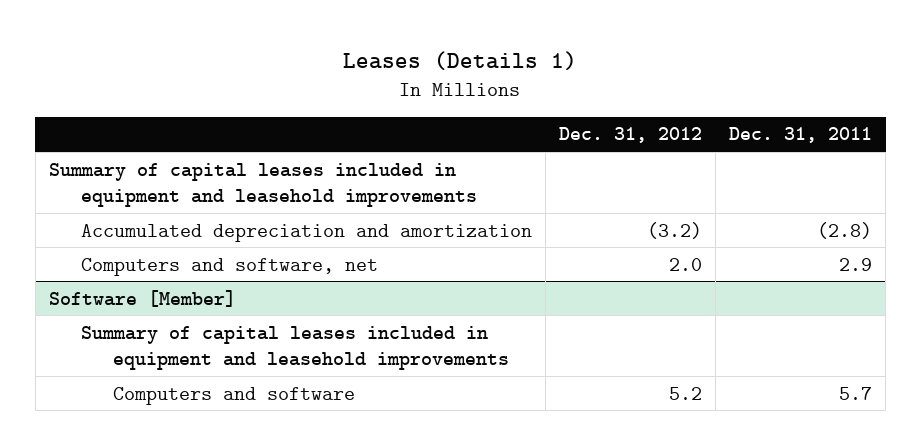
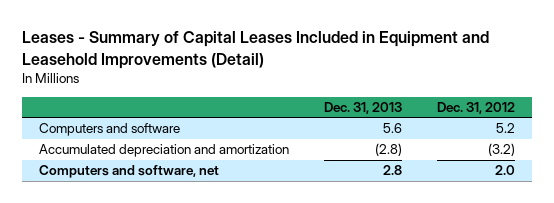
[343,50,578,70] Leases (Details 1) -> [21,31,489,69] Leases - Summary of Capital Leases Included in Equipment and Leasehold Improvements (Detail)
[729,127,873,144] Dec. 31, 2011 -> none
none -> [324,102,403,115] Dec. 31, 2013
[48,162,477,208] Summary of capital leases included in equipment and leasehold improvements -> none
none -> [39,123,181,137] Computers and software
[48,289,236,307] Software [Member] -> none
[80,325,510,371] Summary of capital leases included in equipment and leasehold improvements -> none
[113,386,356,405] Computers and software -> none

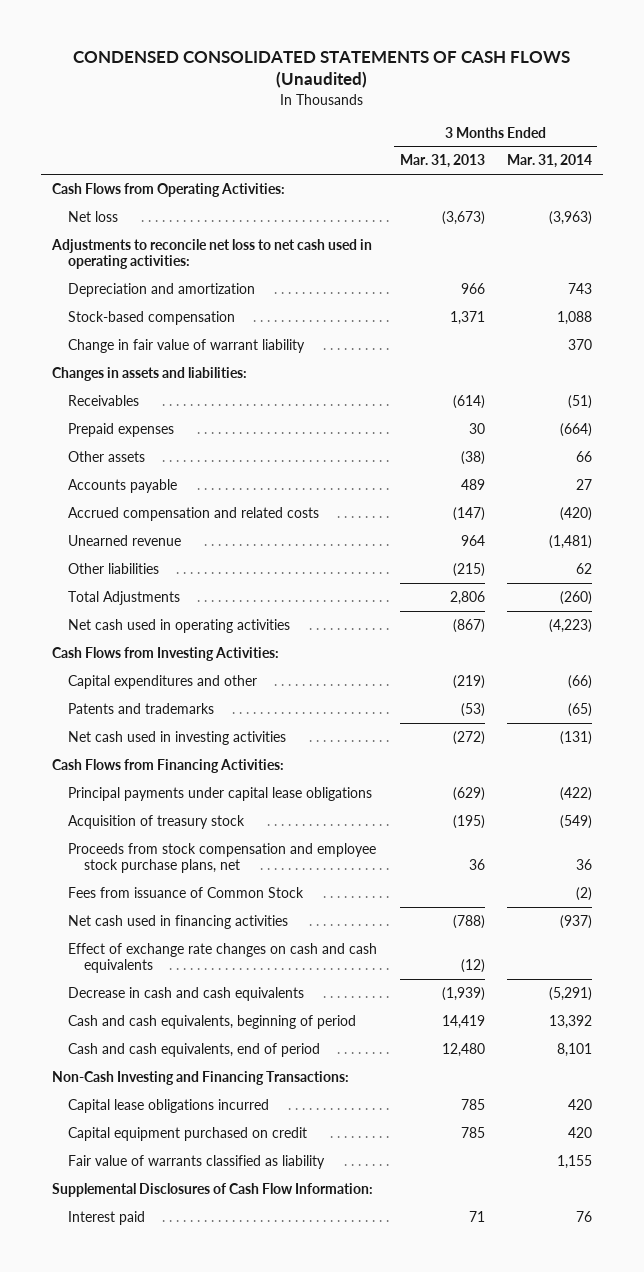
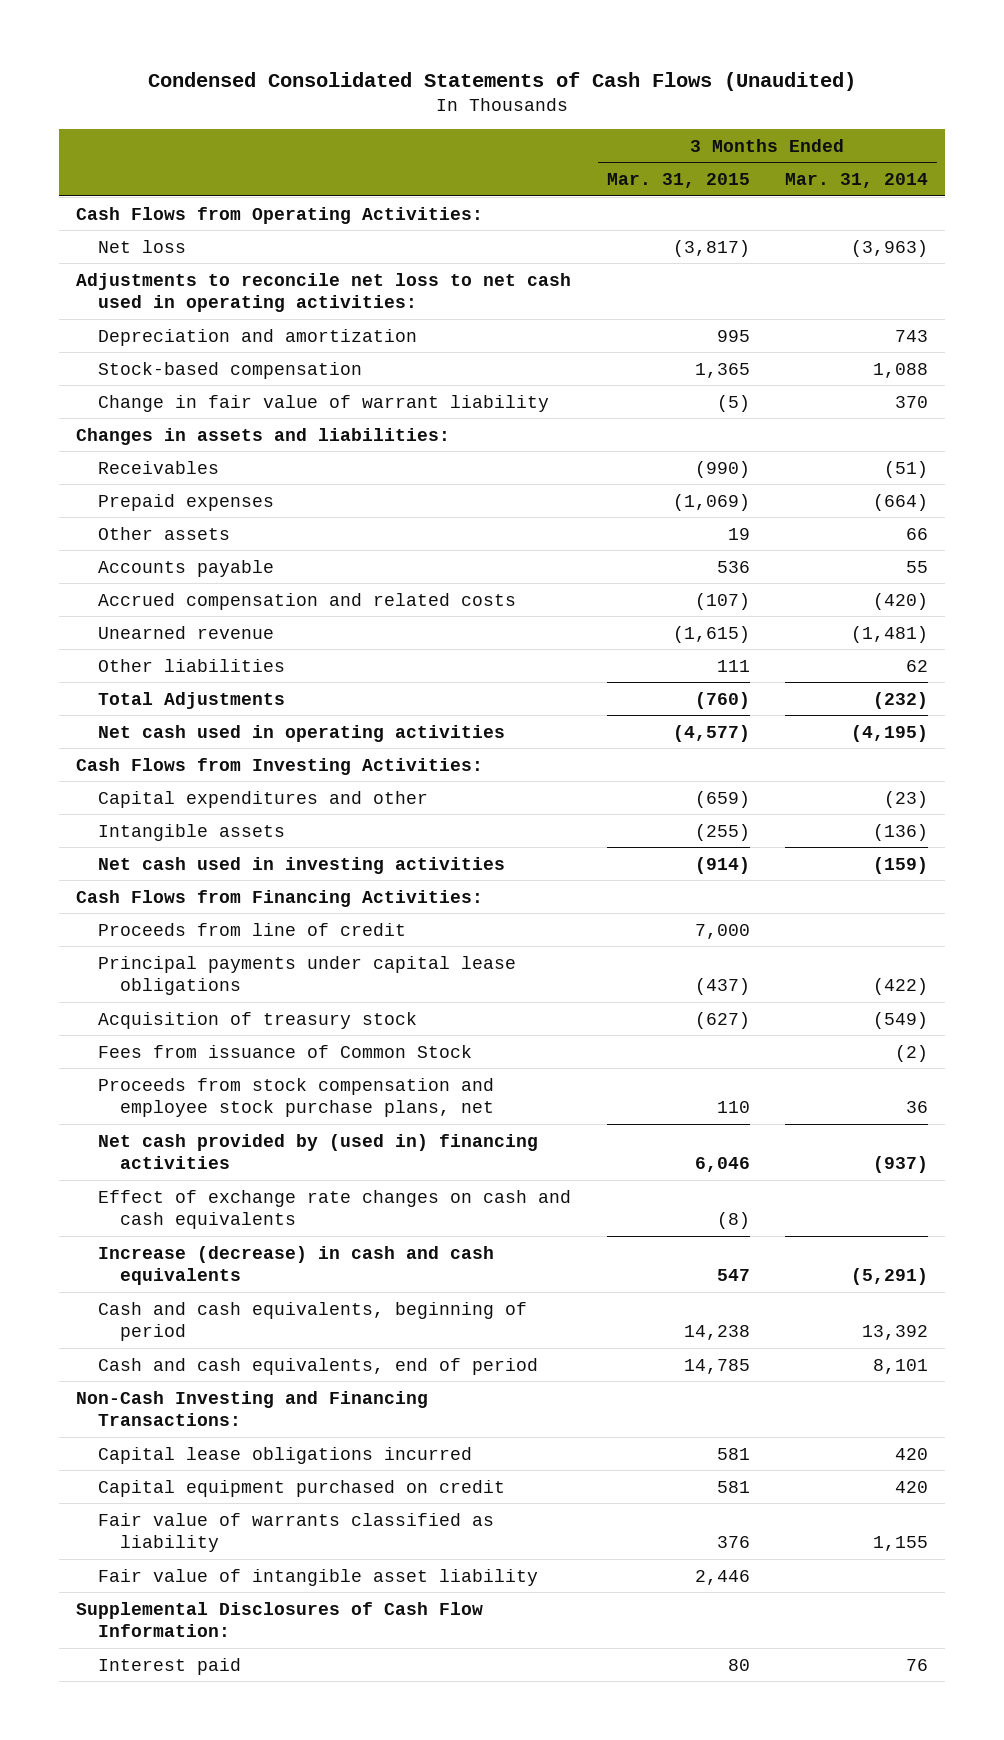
[73,51,571,89] CONDENSED CONSOLIDATED STATEMENTS OF CASH FLOWS (Unaudited) -> [148,71,857,91] Condensed Consolidated Statements of Cash Flows (Unaudited)
[399,154,485,169] Mar. 31, 2013 -> none
none -> [606,172,750,188] Mar. 31, 2015
[575,478,592,490] 27 -> [905,560,928,573] 55
[559,590,592,605] (260) -> [872,691,928,709] (232)
[548,618,592,633] (4,223) -> [850,724,928,742] (4,195)
[68,702,215,714] Patents and trademarks -> none
[567,674,592,689] (66) -> [883,790,928,808] (23)
none -> [98,823,286,841] Intangible assets
[559,730,592,745] (131) -> [872,856,928,874] (159)
none -> [98,922,407,936] Proceeds from line of credit
[68,842,377,874] Proceeds from stock compensation and employee stock purchase plans, net -> [98,1077,495,1118] Proceeds from stock compensation and employee stock purchase plans, net
[68,914,289,929] Net cash used in financing activities -> [98,1133,539,1170] Net cash provided by (used in) financing activities
[68,986,305,1001] Decrease in cash and cash equivalents -> [98,1245,495,1286] Increase (decrease) in cash and cash equivalents
none -> [98,1568,539,1586] Fair value of intangible asset liability

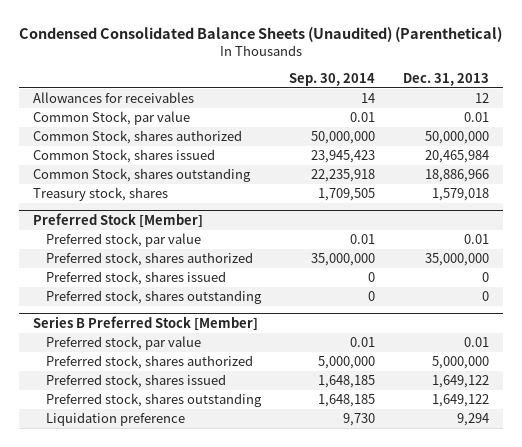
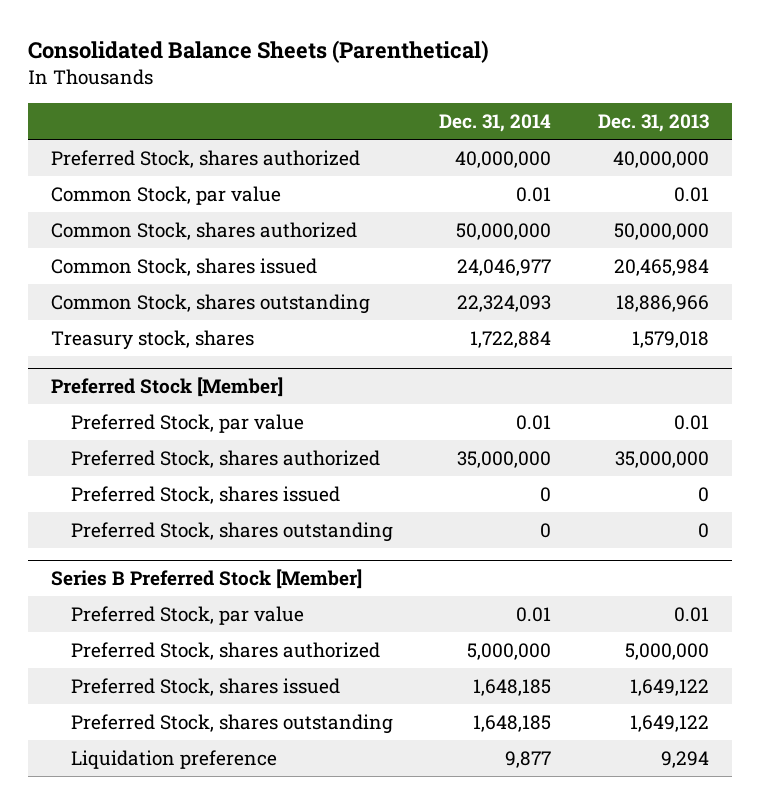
[19,26,503,42] Condensed Consolidated Balance Sheets (Unaudited) (Parenthetical) -> [28,40,490,64] Consolidated Balance Sheets (Parenthetical)
[288,73,375,87] Sep. 30, 2014 -> none
none -> [439,114,552,133] Dec. 31, 2014
[33,92,195,104] Allowances for receivables -> none
none -> [51,149,361,168] Preferred Stock, shares authorized
[45,233,201,248] Preferred stock, par value -> [71,413,305,433] Preferred Stock, par value
[45,252,253,267] Preferred stock, shares authorized -> [71,449,381,468] Preferred Stock, shares authorized
[45,271,226,286] Preferred stock, shares issued -> [71,485,341,504] Preferred Stock, shares issued
[45,290,262,305] Preferred stock, shares outstanding -> [71,521,394,542] Preferred Stock, shares outstanding
[45,336,201,351] Preferred stock, par value -> [71,605,305,625] Preferred Stock, par value
[45,355,253,370] Preferred stock, shares authorized -> [71,641,381,660] Preferred Stock, shares authorized
[45,374,226,389] Preferred stock, shares issued -> [71,677,341,696] Preferred Stock, shares issued
[45,393,262,408] Preferred stock, shares outstanding -> [71,713,394,734] Preferred Stock, shares outstanding

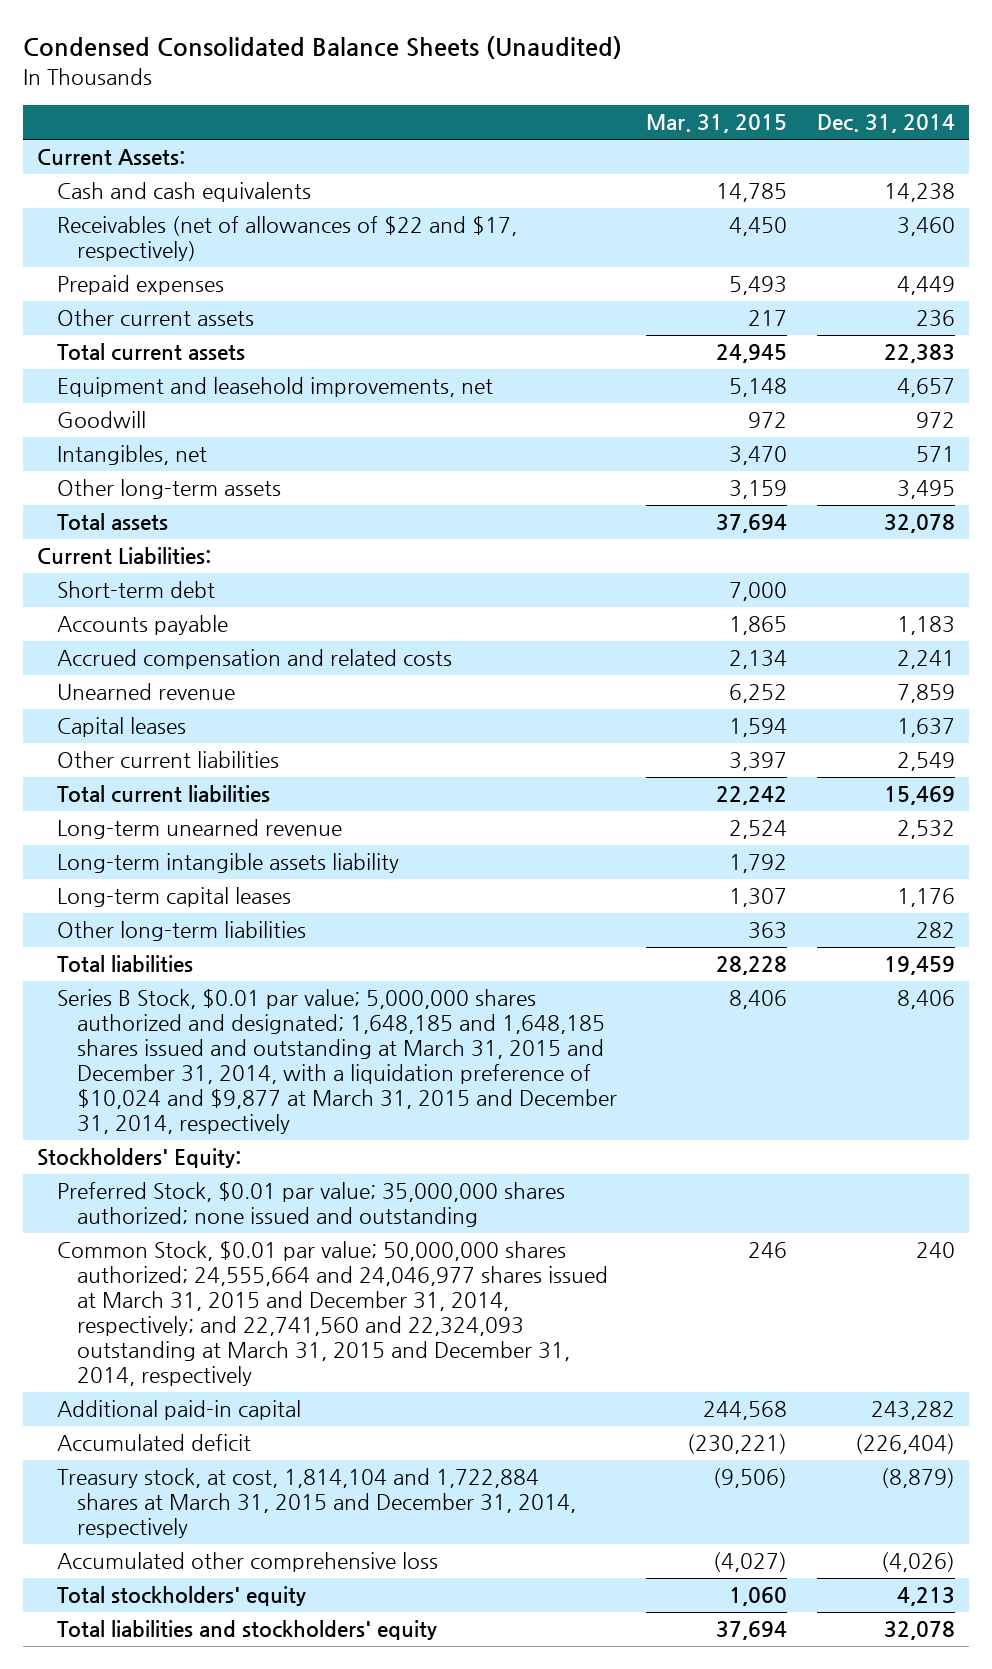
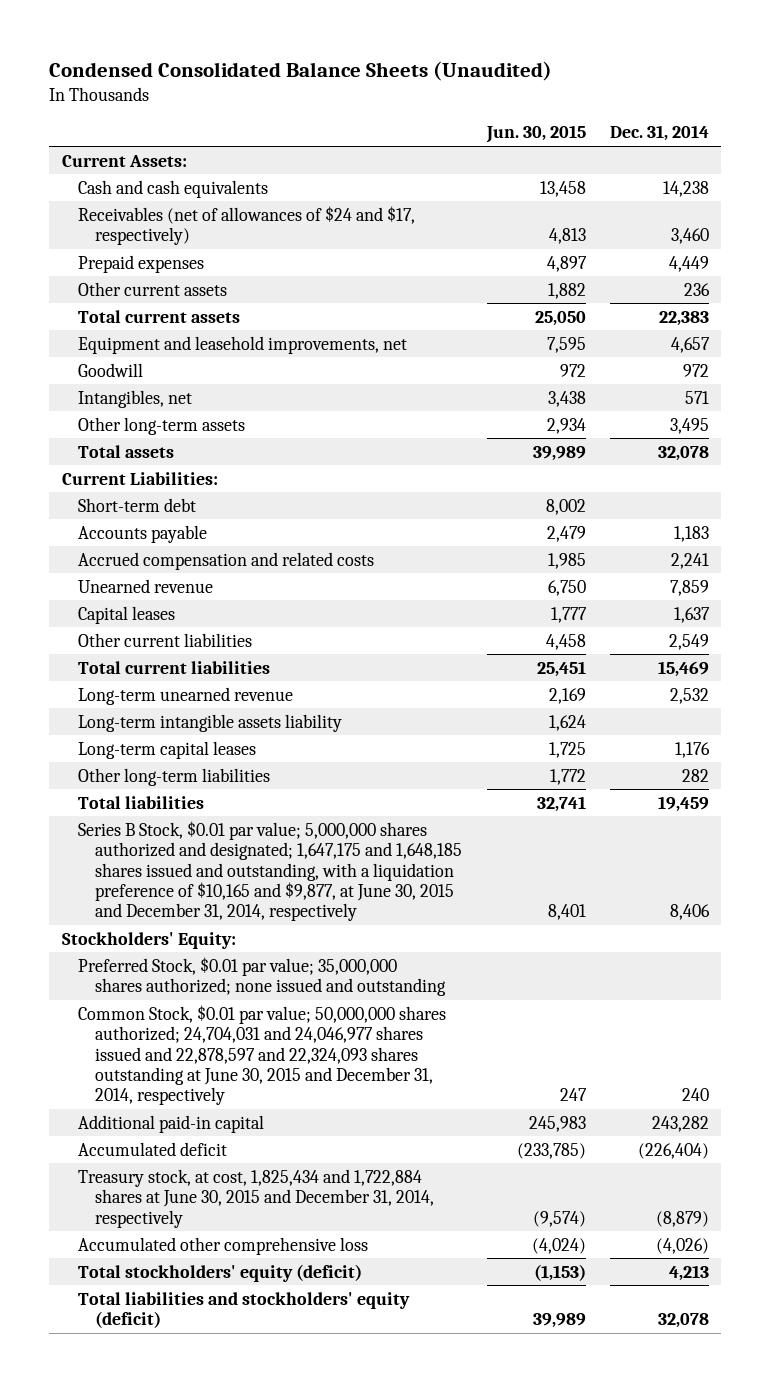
[646,114,788,134] Mar. 31, 2015 -> none
none -> [485,125,586,144] Jun. 30, 2015
[57,216,518,262] Receivables (net of allowances of $22 and $17, respectively) -> [78,205,416,246] Receivables (net of allowances of $24 and $17, respectively)
[57,989,618,1135] Series B Stock, $0.01 par value; 5,000,000 shares authorized and designated; 1,648,185 and 1,648,185 shares issued and outstanding at March 31, 2015 and December 31, 2014, with a liquidation preference of $10,024 and $9,877 at March 31, 2015 and December 31, 2014, respectively -> [78,820,463,922] Series B Stock, $0.01 par value; 5,000,000 shares authorized and designated; 1,647,175 and 1,648,185 shares issued and outstanding, with a liquidation preference of $10,165 and $9,877, at June 30, 2015 and December 31, 2014, respectively
[57,1241,609,1387] Common Stock, $0.01 par value; 50,000,000 shares authorized; 24,555,664 and 24,046,977 shares issued at March 31, 2015 and December 31, 2014, respectively; and 22,741,560 and 22,324,093 outstanding at March 31, 2015 and December 31, 2014, respectively -> [78,1004,447,1106] Common Stock, $0.01 par value; 50,000,000 shares authorized; 24,704,031 and 24,046,977 shares issued and 22,878,597 and 22,324,093 shares outstanding at June 30, 2015 and December 31, 2014, respectively
[57,1468,577,1539] Treasury stock, at cost, 1,814,104 and 1,722,884 shares at March 31, 2015 and December 31, 2014, respectively -> [78,1168,435,1228] Treasury stock, at cost, 1,825,434 and 1,722,884 shares at June 30, 2015 and December 31, 2014, respectively
[57,1586,307,1607] Total stockholders' equity -> [78,1263,363,1282] Total stockholders' equity (deficit)
[57,1620,438,1641] Total liabilities and stockholders' equity -> [78,1291,411,1329] Total liabilities and stockholders' equity (deficit)

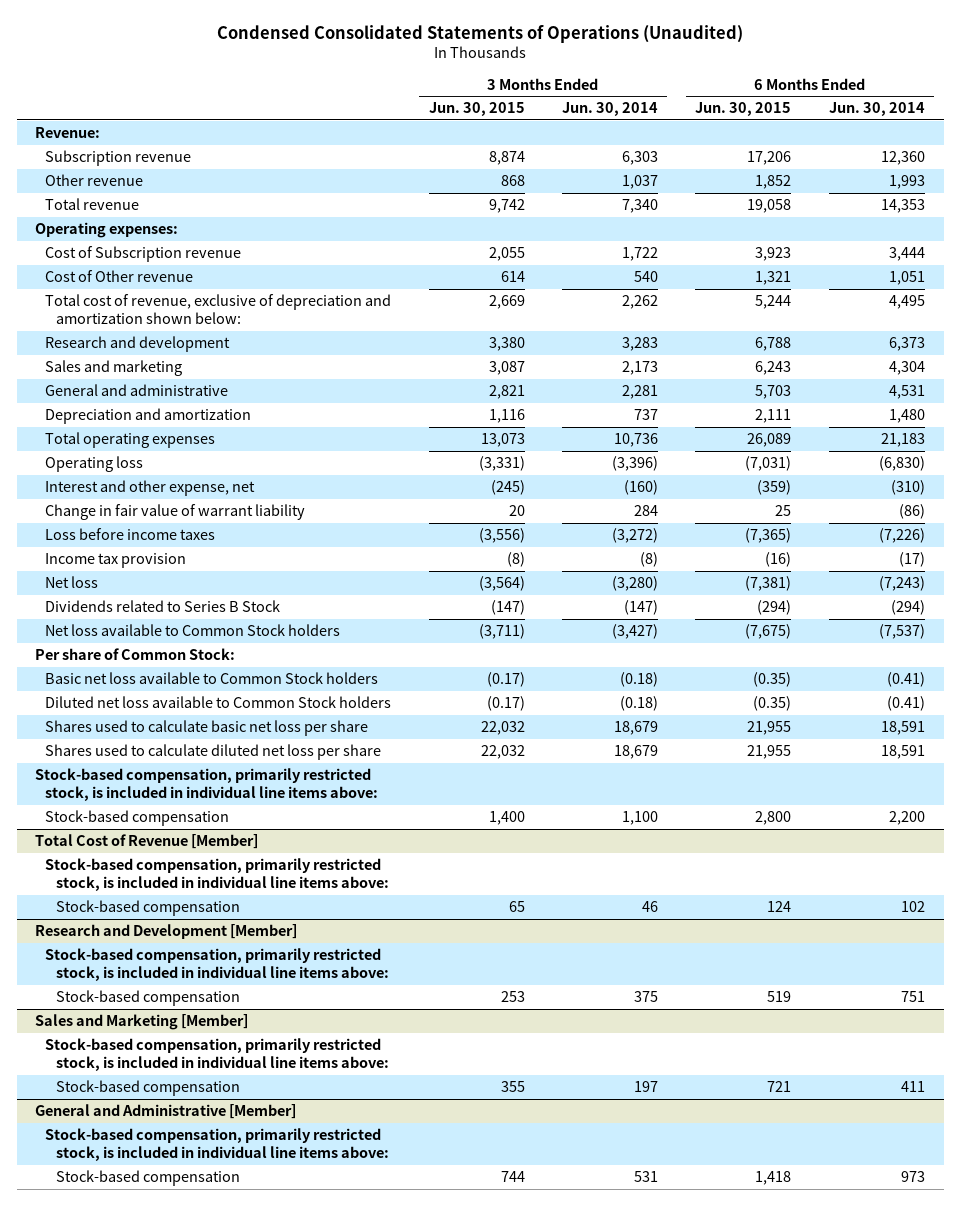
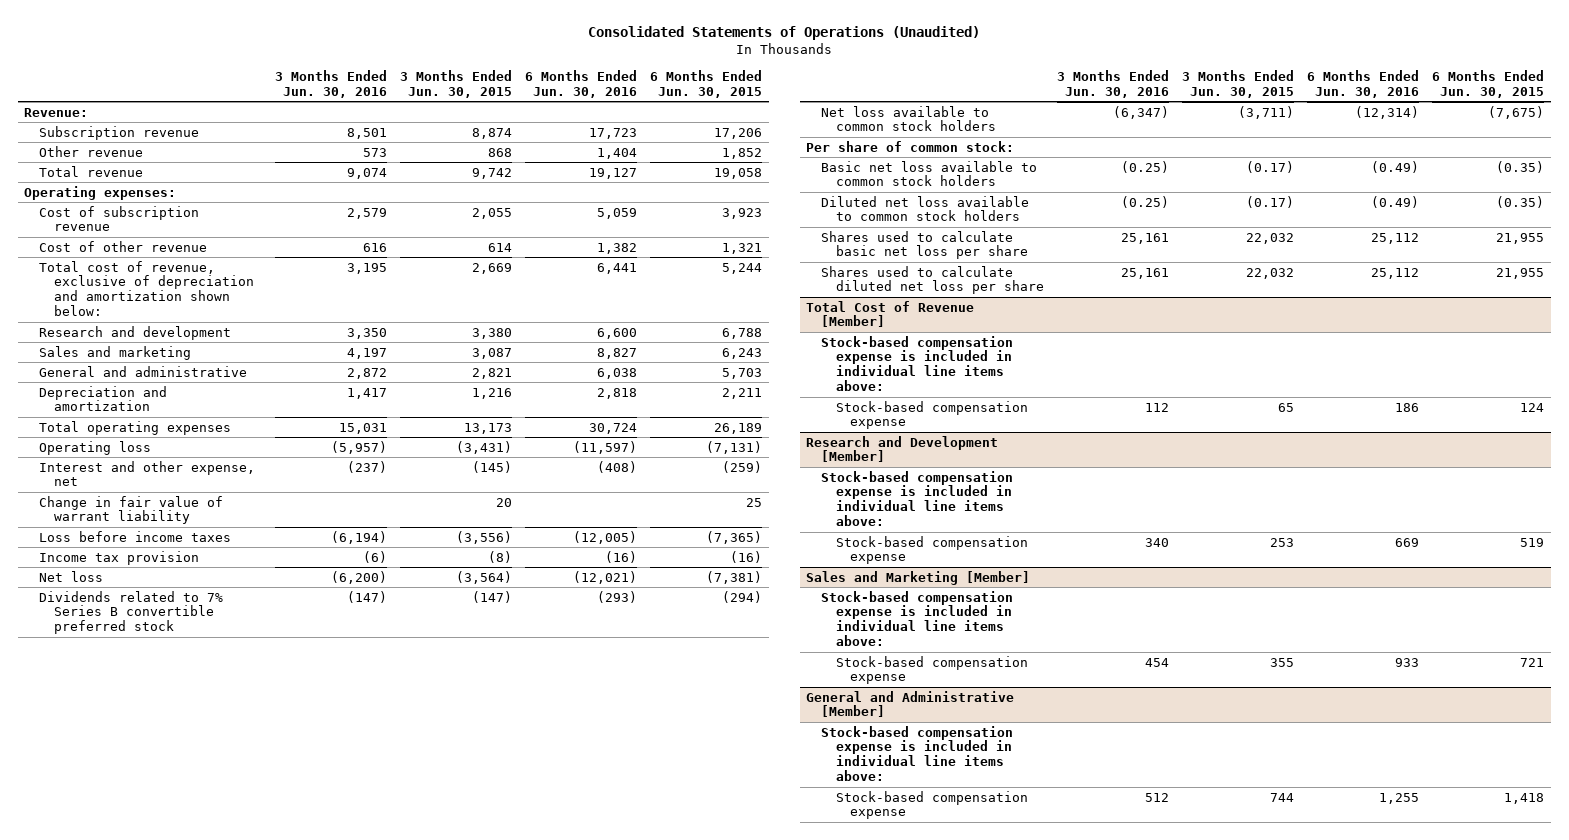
[217,24,744,43] Condensed Consolidated Statements of Operations (Unaudited) -> [588,26,981,41] Consolidated Statements of Operations (Unaudited)
[562,102,659,117] Jun. 30, 2014 -> none
[828,102,925,117] Jun. 30, 2014 -> none
none -> [274,69,387,98] 3 Months Ended Jun. 30, 2016
none -> [525,69,638,98] 6 Months Ended Jun. 30, 2016
[45,246,242,263] Cost of Subscription revenue -> [39,205,200,232] Cost of subscription revenue
[45,270,194,283] Cost of Other revenue -> [39,240,208,252] Cost of other revenue
[488,409,525,424] 1,116 -> [472,387,513,399] 1,216
[755,409,792,424] 2,111 -> [722,387,763,399] 2,211
[480,433,525,448] 13,073 -> [464,422,513,434] 13,173
[747,433,792,448] 26,089 -> [714,422,763,434] 26,189
[478,456,525,472] (3,331) -> [456,440,513,454] (3,431)
[745,456,792,472] (7,031) -> [706,440,763,454] (7,131)
[490,480,525,496] (245) -> [472,460,513,473] (145)
[757,480,792,496] (359) -> [722,460,763,473] (259)
[45,600,281,613] Dividends related to Series B Stock -> [39,590,224,635] Dividends related to 7% Series B convertible preferred stock
[45,624,341,637] Net loss available to Common Stock holders -> [820,105,996,132] Net loss available to common stock holders
[35,648,236,661] Per share of Common Stock: -> [806,140,1015,152] Per share of common stock:
[45,672,379,685] Basic net loss available to Common Stock holders -> [820,160,1037,187] Basic net loss available to common stock holders
[45,696,392,709] Diluted net loss available to Common Stock holders -> [820,195,1029,222] Diluted net loss available to common stock holders
[35,768,379,802] Stock-based compensation, primarily restricted stock, is included in individual line items above: -> none
[45,810,230,827] Stock-based compensation -> none
[45,858,389,892] Stock-based compensation, primarily restricted stock, is included in individual line items above: -> [820,335,1013,391] Stock-based compensation expense is included in individual line items above:
[55,900,240,917] Stock-based compensation -> [835,400,1028,430] Stock-based compensation expense
[45,948,389,982] Stock-based compensation, primarily restricted stock, is included in individual line items above: -> [820,470,1013,526] Stock-based compensation expense is included in individual line items above:
[55,990,240,1007] Stock-based compensation -> [835,535,1028,565] Stock-based compensation expense
[45,1038,389,1072] Stock-based compensation, primarily restricted stock, is included in individual line items above: -> [820,590,1013,646] Stock-based compensation expense is included in individual line items above:
[55,1080,240,1097] Stock-based compensation -> [835,655,1028,685] Stock-based compensation expense
[45,1128,389,1162] Stock-based compensation, primarily restricted stock, is included in individual line items above: -> [820,725,1013,781] Stock-based compensation expense is included in individual line items above:
[55,1170,240,1187] Stock-based compensation -> [835,790,1028,820] Stock-based compensation expense

